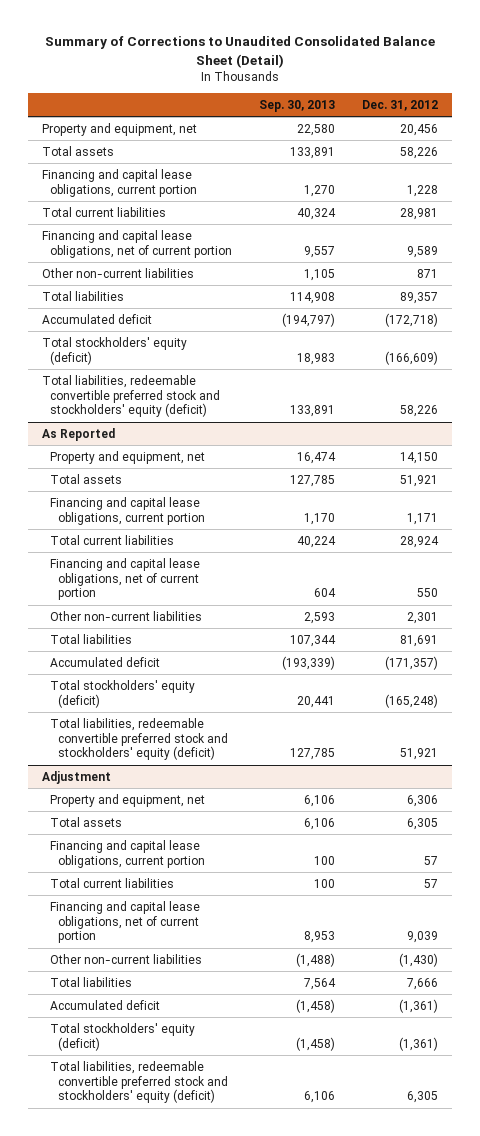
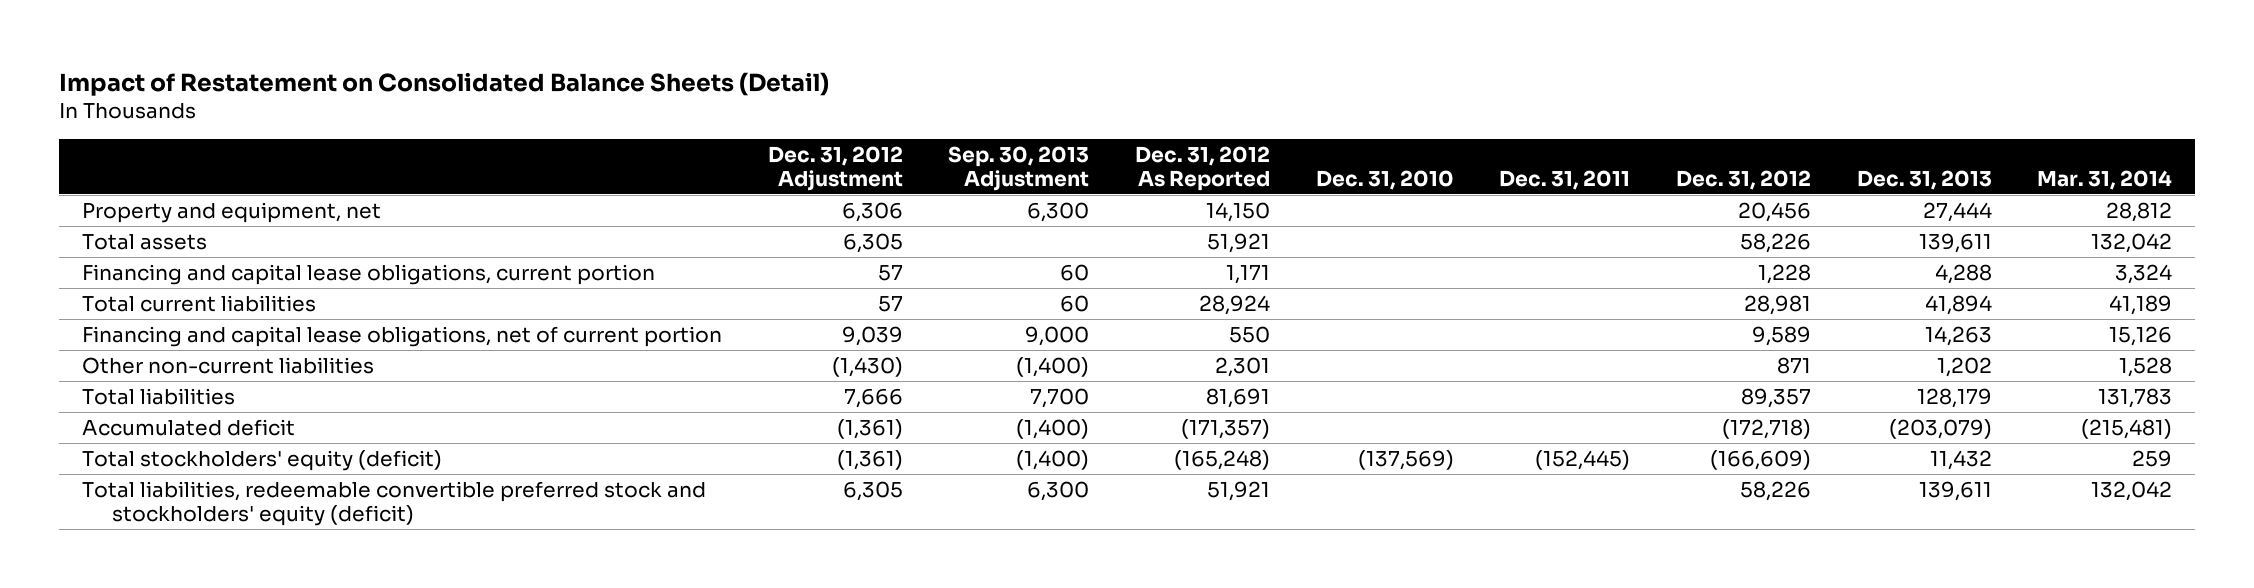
[44,36,435,68] Summary of Corrections to Unaudited Consolidated Balance Sheet (Detail) -> [59,71,830,96] Impact of Restatement on Consolidated Balance Sheets (Detail)
[259,99,336,112] Sep. 30, 2013 -> none
none -> [767,145,903,191] Dec. 31, 2012 Adjustment
none -> [948,145,1090,191] Sep. 30, 2013 Adjustment
none -> [1134,145,1270,191] Dec. 31, 2012 As Reported
none -> [1315,169,1454,190] Dec. 31, 2010
none -> [1499,169,1631,190] Dec. 31, 2011
none -> [1856,169,1992,190] Dec. 31, 2013
none -> [2037,169,2173,190] Mar. 31, 2014
[41,427,115,441] As Reported -> none
[50,450,206,464] Property and equipment, net -> none
[50,473,123,484] Total assets -> none
[50,496,206,525] Financing and capital lease obligations, current portion -> none
[50,534,175,545] Total current liabilities -> none
[50,557,201,601] Financing and capital lease obligations, net of current portion -> none
[50,610,203,621] Other non-current liabilities -> none
[50,633,133,644] Total liabilities -> none
[50,656,161,667] Accumulated deficit -> none
[50,679,196,708] Total stockholders' equity (deficit) -> none
[50,717,229,761] Total liabilities, redeemable convertible preferred stock and stockholders' equity (deficit) -> none
[41,770,111,784] Adjustment -> none
[50,793,206,807] Property and equipment, net -> none
[50,816,123,827] Total assets -> none
[50,839,206,868] Financing and capital lease obligations, current portion -> none
[50,877,175,888] Total current liabilities -> none
[50,900,201,944] Financing and capital lease obligations, net of current portion -> none
[50,953,203,964] Other non-current liabilities -> none
[50,976,133,987] Total liabilities -> none
[50,999,161,1010] Accumulated deficit -> none
[50,1022,196,1051] Total stockholders' equity (deficit) -> none
[50,1060,229,1104] Total liabilities, redeemable convertible preferred stock and stockholders' equity (deficit) -> none

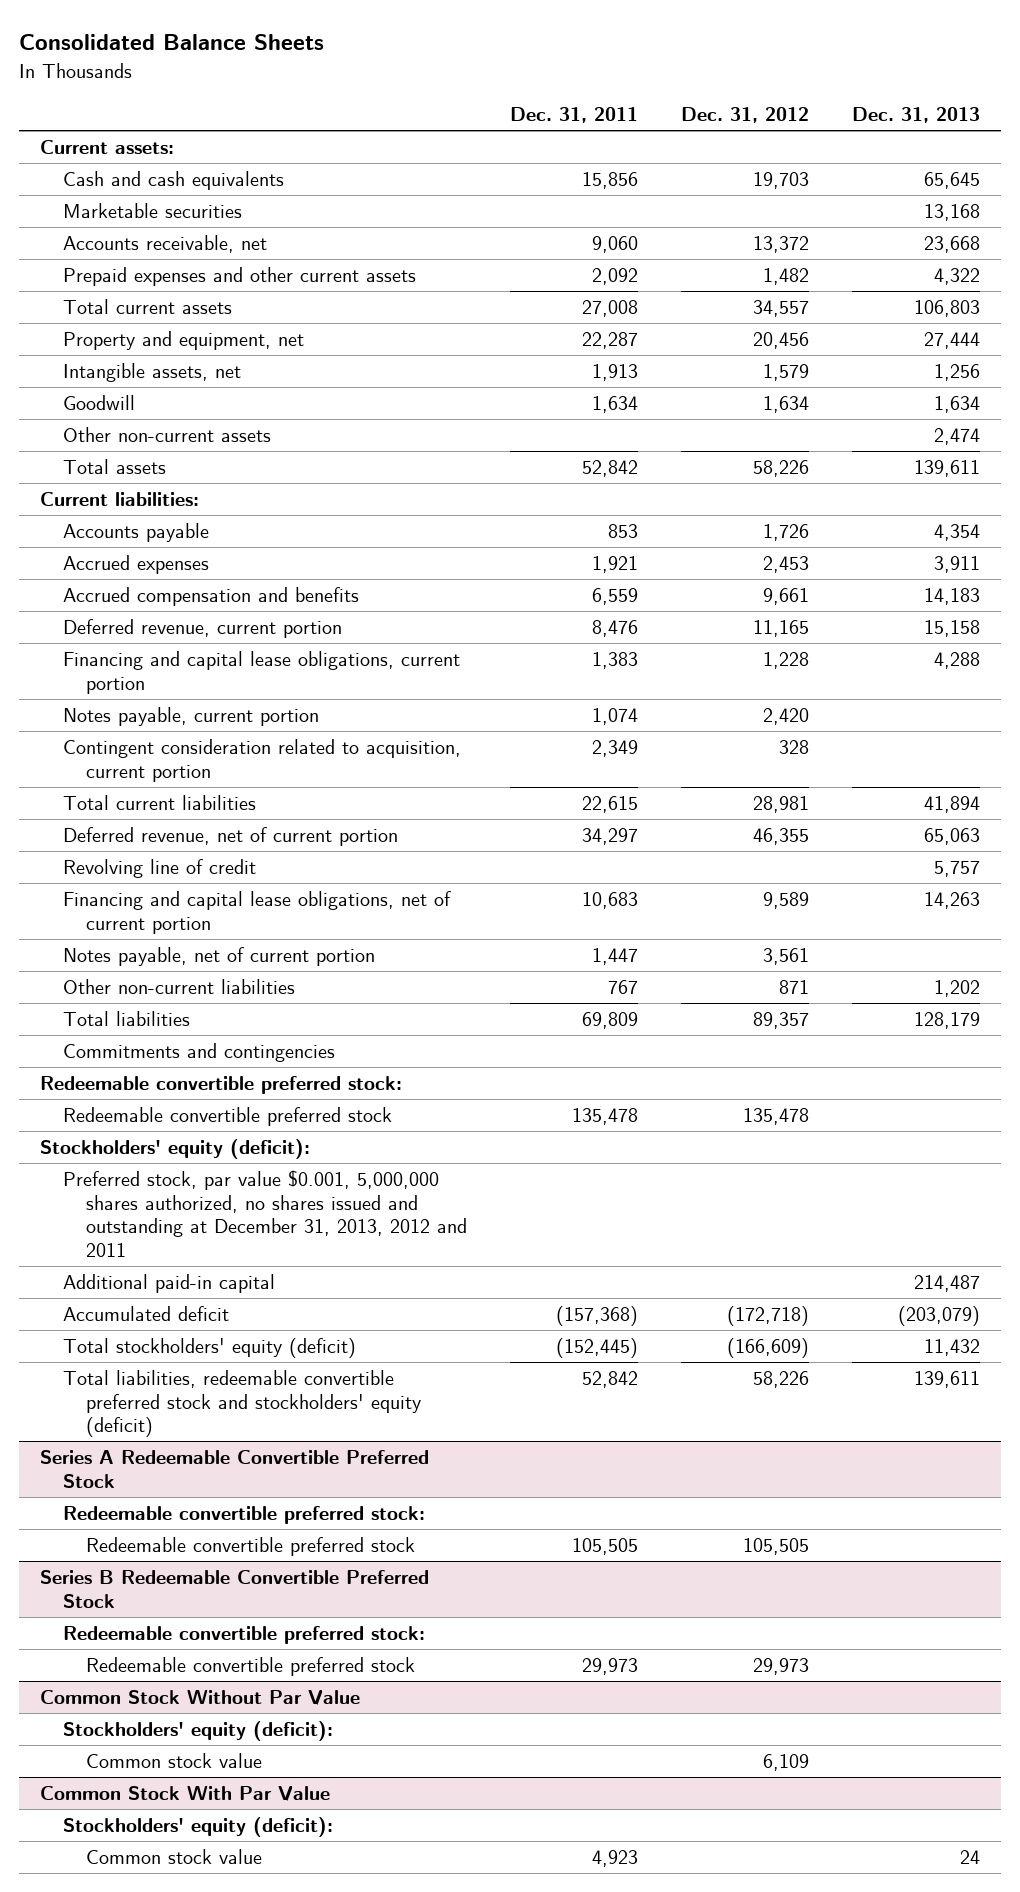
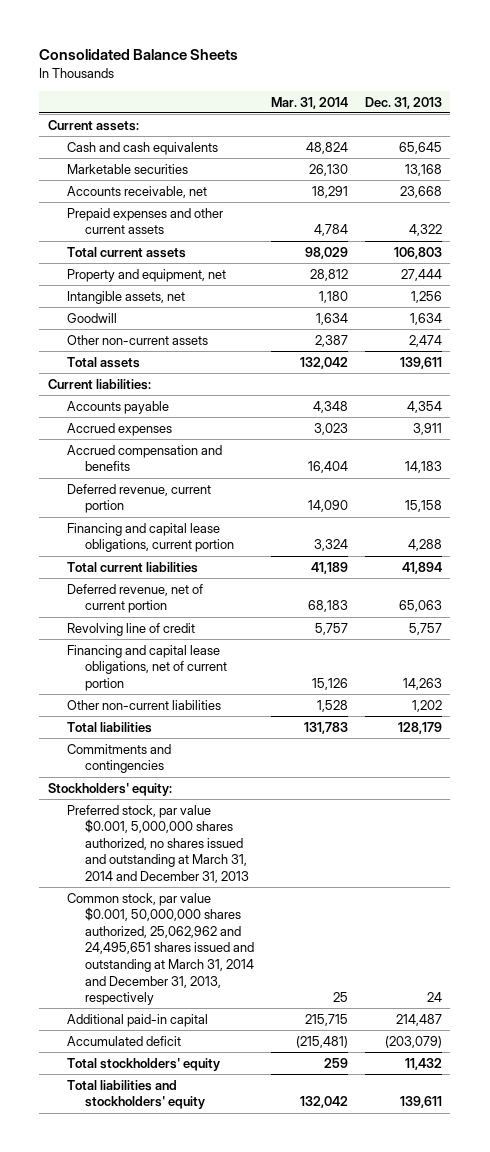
[509,107,638,124] Dec. 31, 2011 -> none
[680,107,809,124] Dec. 31, 2012 -> none
none -> [271,96,349,109] Mar. 31, 2014
[63,707,320,727] Notes payable, current portion -> none
[63,739,462,782] Contingent consideration related to acquisition, current portion -> none
[63,947,376,967] Notes payable, net of current portion -> none
[40,1076,403,1095] Redeemable convertible preferred stock: -> none
[63,1107,393,1127] Redeemable convertible preferred stock -> none
[40,1139,311,1160] Stockholders' equity (deficit): -> [47,782,172,796] Stockholders' equity:
[63,1170,468,1257] Preferred stock, par value $0.001, 5,000,000 shares authorized, no shares issued and outstanding at December 31, 2013, 2012 and 2011 -> [66,804,250,883] Preferred stock, par value $0.001, 5,000,000 shares authorized, no shares issued and outstanding at March 31, 2014 and December 31, 2013
none -> [66,892,255,1006] Common stock, par value $0.001, 50,000,000 shares authorized, 25,062,962 and 24,495,651 shares issued and outstanding at March 31, 2014 and December 31, 2013, respectively
[40,1450,430,1488] Series A Redeemable Convertible Preferred Stock -> none
[63,1506,426,1525] Redeemable convertible preferred stock: -> none
[86,1537,416,1557] Redeemable convertible preferred stock -> none
[40,1570,430,1608] Series B Redeemable Convertible Preferred Stock -> none
[63,1626,426,1645] Redeemable convertible preferred stock: -> none
[86,1657,416,1677] Redeemable convertible preferred stock -> none
[40,1690,361,1706] Common Stock Without Par Value -> none
[63,1721,334,1742] Stockholders' equity (deficit): -> none
[86,1753,263,1769] Common stock value -> none
[40,1786,331,1802] Common Stock With Par Value -> none
[63,1817,334,1838] Stockholders' equity (deficit): -> none
[86,1849,263,1865] Common stock value -> none
[63,1338,357,1359] Total stockholders' equity (deficit) -> [66,1057,220,1071] Total stockholders' equity
[63,1370,422,1438] Total liabilities, redeemable convertible preferred stock and stockholders' equity (deficit) -> [66,1079,206,1110] Total liabilities and stockholders' equity

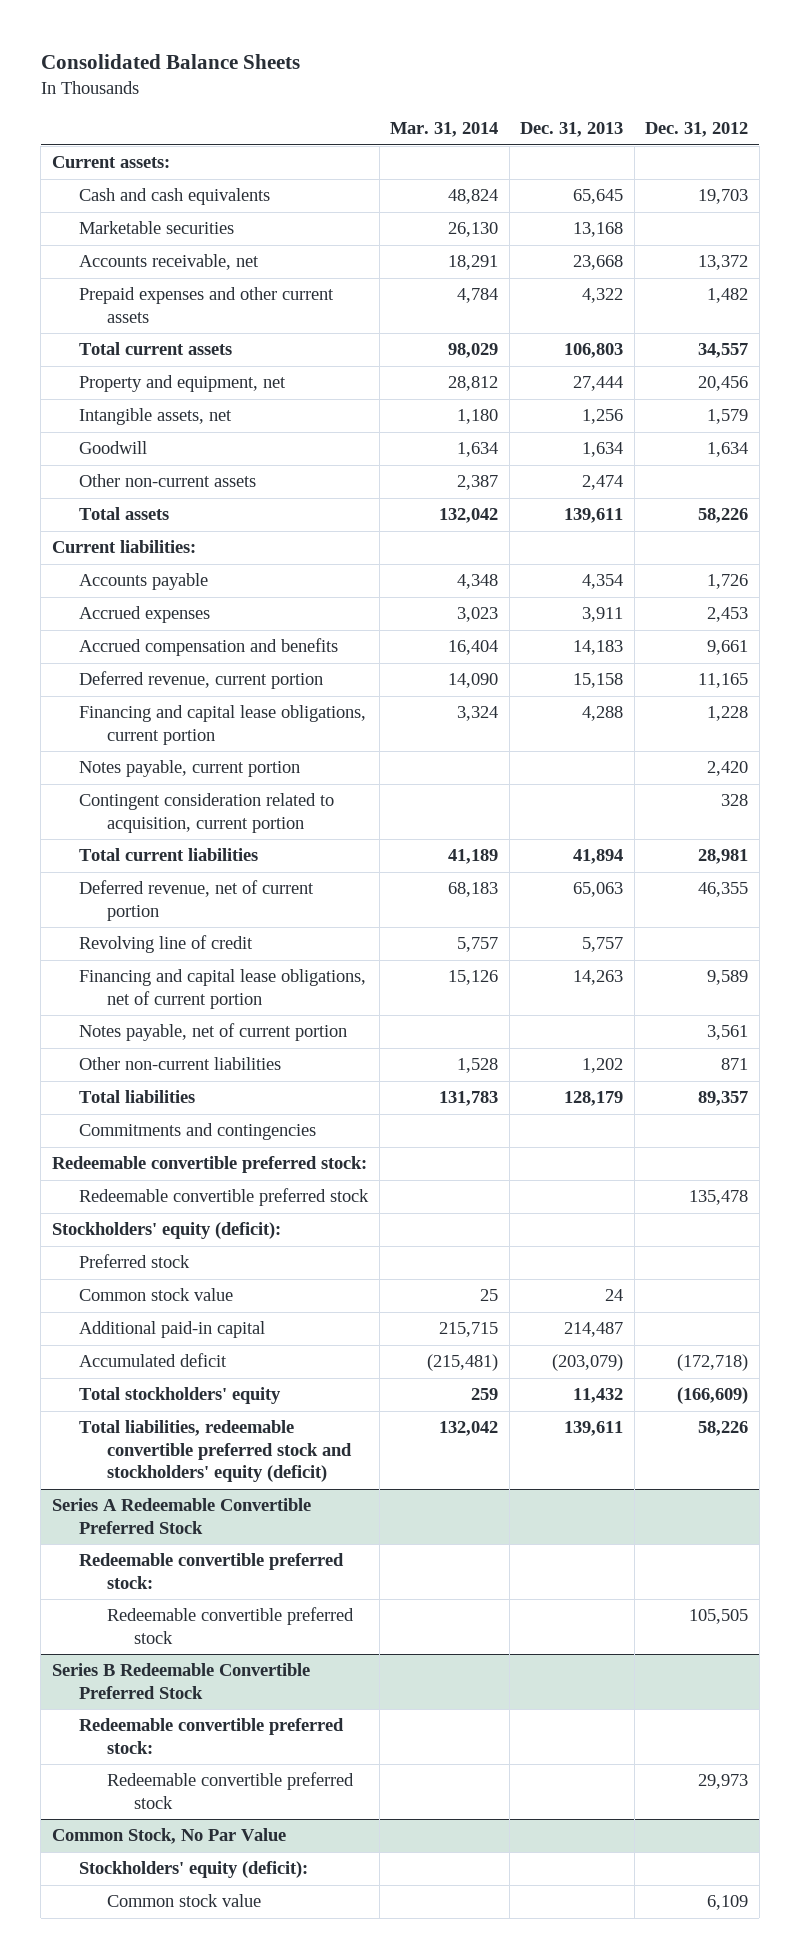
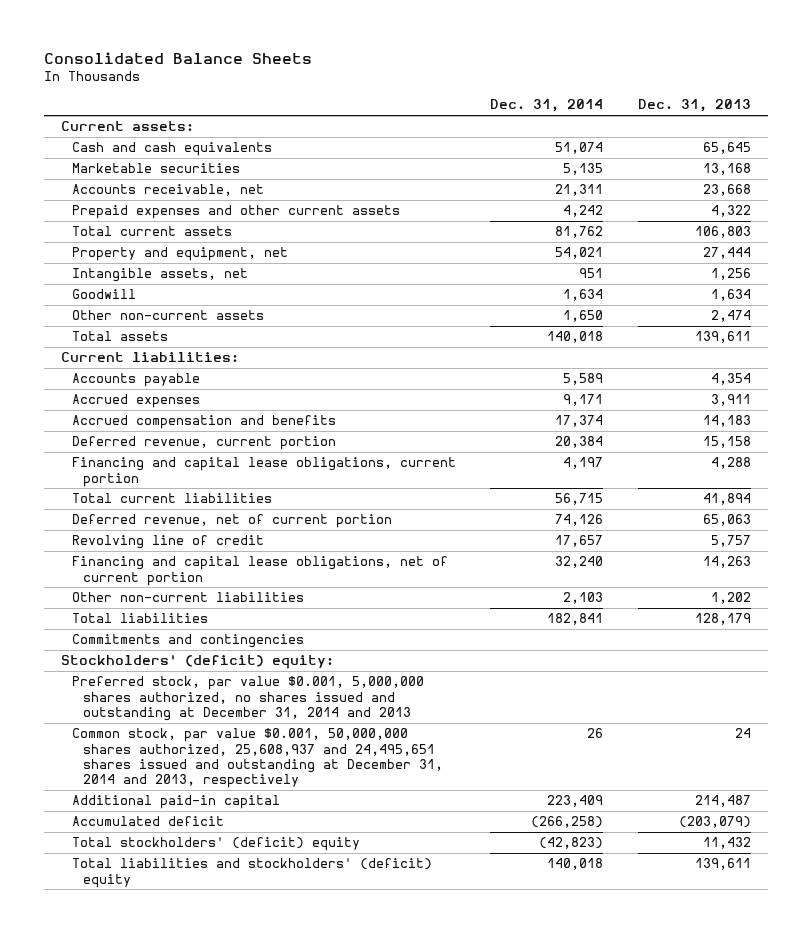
[390,122,499,138] Mar. 31, 2014 -> none
[645,122,749,138] Dec. 31, 2012 -> none
none -> [490,99,604,113] Dec. 31, 2014
[79,760,301,778] Notes payable, current portion -> none
[79,793,335,833] Contingent consideration related to acquisition, current portion -> none
[79,1023,348,1042] Notes payable, net of current portion -> none
[51,1156,367,1174] Redeemable convertible preferred stock: -> none
[79,1188,370,1207] Redeemable convertible preferred stock -> none
[51,1222,281,1240] Stockholders' equity (deficit): -> [60,655,334,670] Stockholders' (deficit) equity:
[79,1254,191,1269] Preferred stock -> [72,676,425,721] Preferred stock, par value $0.001, 5,000,000 shares authorized, no shares issued and outstanding at December 31, 2014 and 2013
[79,1288,234,1302] Common stock value -> [72,728,444,788] Common stock, par value $0.001, 50,000,000 shares authorized, 25,608,937 and 24,495,651 shares issued and outstanding at December 31, 2014 and 2013, respectively
[51,1498,311,1534] Series A Redeemable Convertible Preferred Stock -> none
[79,1553,345,1589] Redeemable convertible preferred stock: -> none
[106,1607,354,1644] Redeemable convertible preferred stock -> none
[51,1663,310,1699] Series B Redeemable Convertible Preferred Stock -> none
[79,1718,345,1754] Redeemable convertible preferred stock: -> none
[106,1772,354,1809] Redeemable convertible preferred stock -> none
[51,1828,286,1845] Common Stock, No Par Value -> none
[79,1861,309,1879] Stockholders' equity (deficit): -> none
[106,1894,261,1908] Common stock value -> none
[79,1387,282,1405] Total stockholders' equity -> [72,837,361,852] Total stockholders' (deficit) equity
[79,1420,352,1483] Total liabilities, redeemable convertible preferred stock and stockholders' equity (deficit) -> [72,858,433,888] Total liabilities and stockholders' (deficit) equity

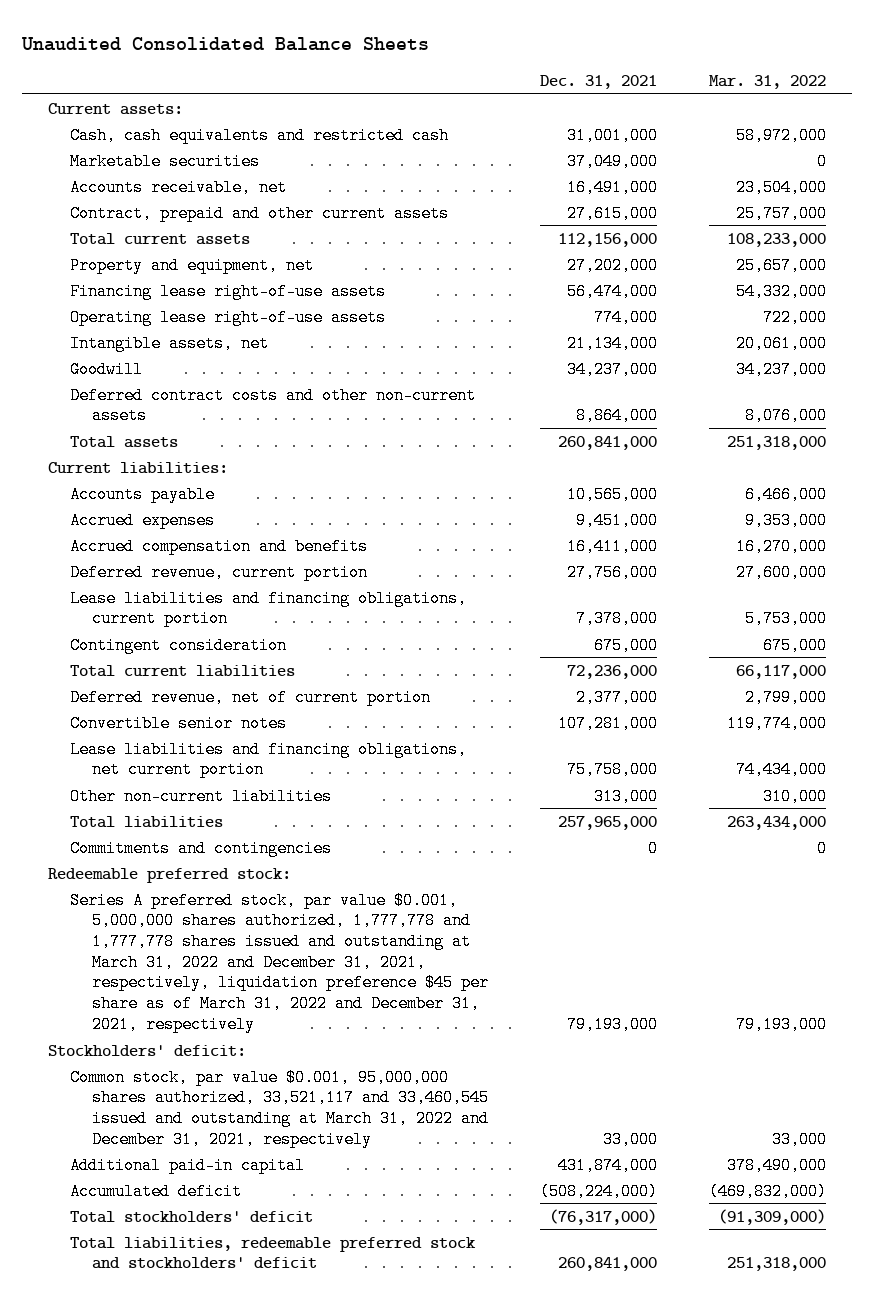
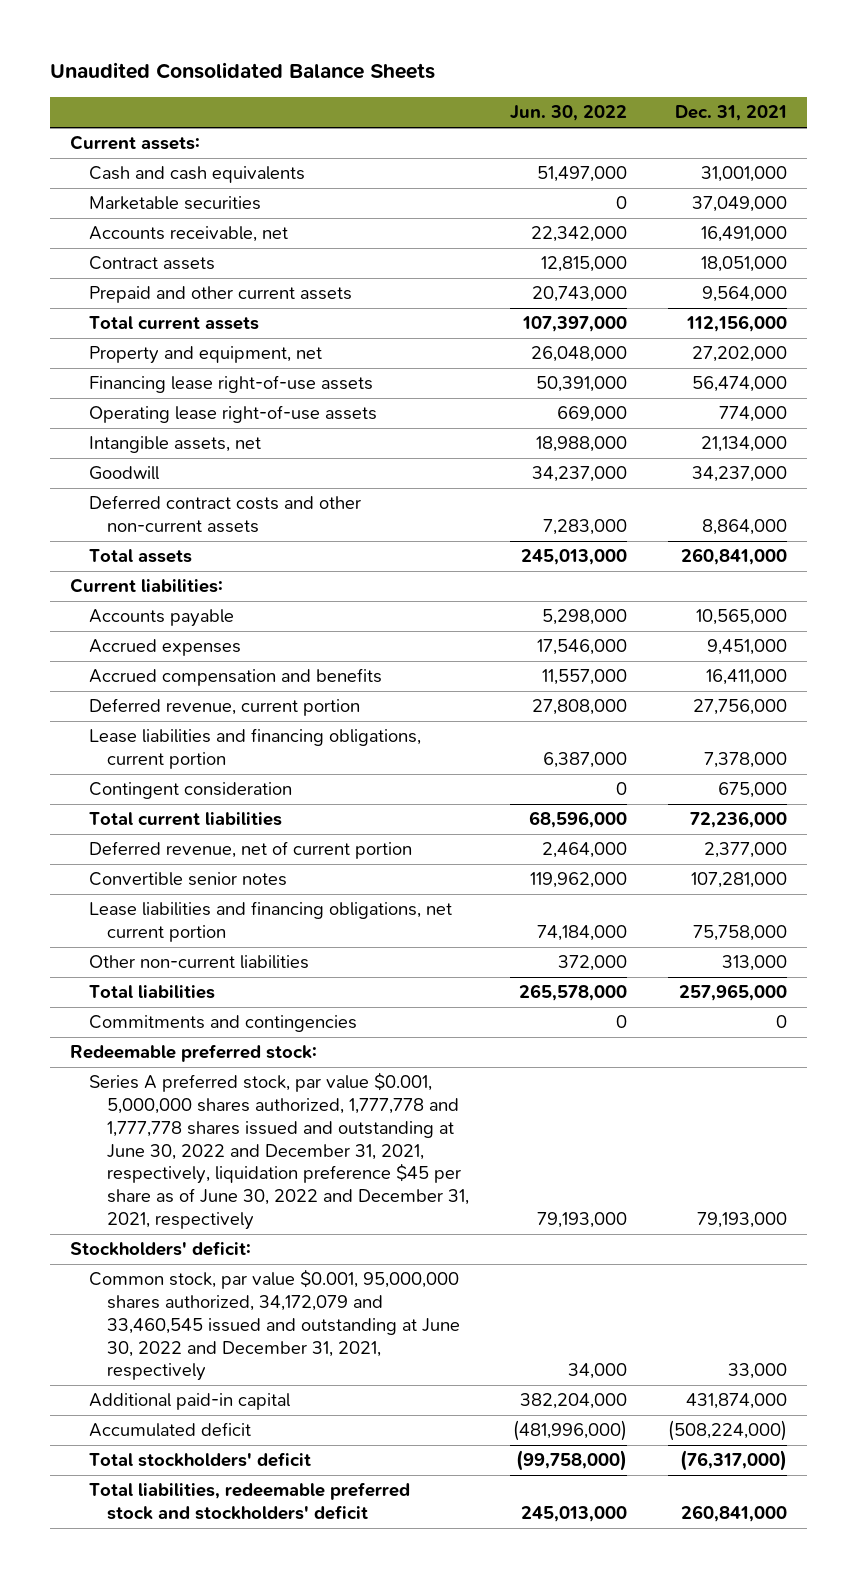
[708,75,826,90] Mar. 31, 2022 -> none
none -> [509,105,627,122] Jun. 30, 2022
[70,126,450,144] Cash, cash equivalents and restricted cash -> [88,166,305,184] Cash and cash equivalents
none -> [88,256,215,271] Contract assets
[70,204,450,222] Contract, prepaid and other current assets -> [88,286,352,304] Prepaid and other current assets
[567,204,659,222] 27,615,000 -> [701,286,787,303] 9,564,000
[70,891,490,1033] Series A preferred stock, par value $0.001, 5,000,000 shares authorized, 1,777,778 and 1,777,778 shares issued and outstanding at March 31, 2022 and December 31, 2021, respectively, liquidation preference $45 per share as of March 31, 2022 and December 31, 2021, respectively -> [88,1072,470,1230] Series A preferred stock, par value $0.001, 5,000,000 shares authorized, 1,777,778 and 1,777,778 shares issued and outstanding at June 30, 2022 and December 31, 2021, respectively, liquidation preference $45 per share as of June 30, 2022 and December 31, 2021, respectively
[70,1068,490,1148] Common stock, par value $0.001, 95,000,000 shares authorized, 33,521,117 and 33,460,545 issued and outstanding at March 31, 2022 and December 31, 2021, respectively -> [88,1269,461,1382] Common stock, par value $0.001, 95,000,000 shares authorized, 34,172,079 and 33,460,545 issued and outstanding at June 30, 2022 and December 31, 2021, respectively

